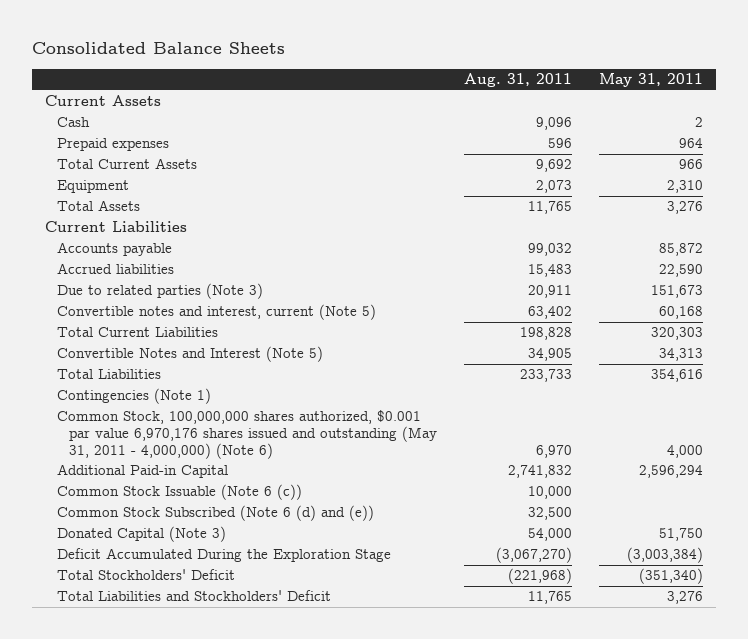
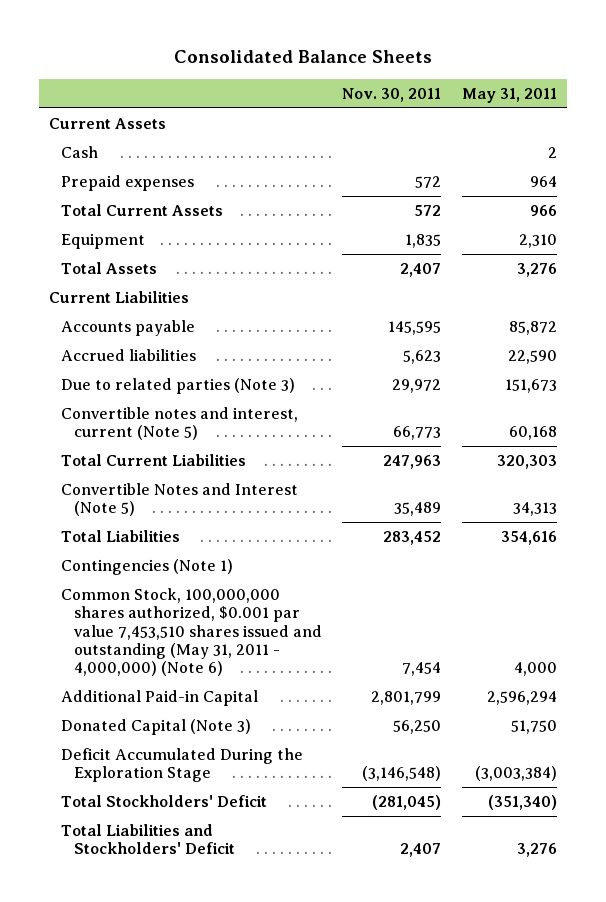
[463,73,572,88] Aug. 31, 2011 -> none
none -> [342,88,442,103] Nov. 30, 2011
[57,410,438,459] Common Stock, 100,000,000 shares authorized, $0.001 par value 6,970,176 shares issued and outstanding (May 31, 2011 - 4,000,000) (Note 6) -> [61,587,323,677] Common Stock, 100,000,000 shares authorized, $0.001 par value 7,453,510 shares issued and outstanding (May 31, 2011 - 4,000,000) (Note 6)
[57,484,303,501] Common Stock Issuable (Note 6 (c)) -> none
[57,505,375,522] Common Stock Subscribed (Note 6 (d) and (e)) -> none

